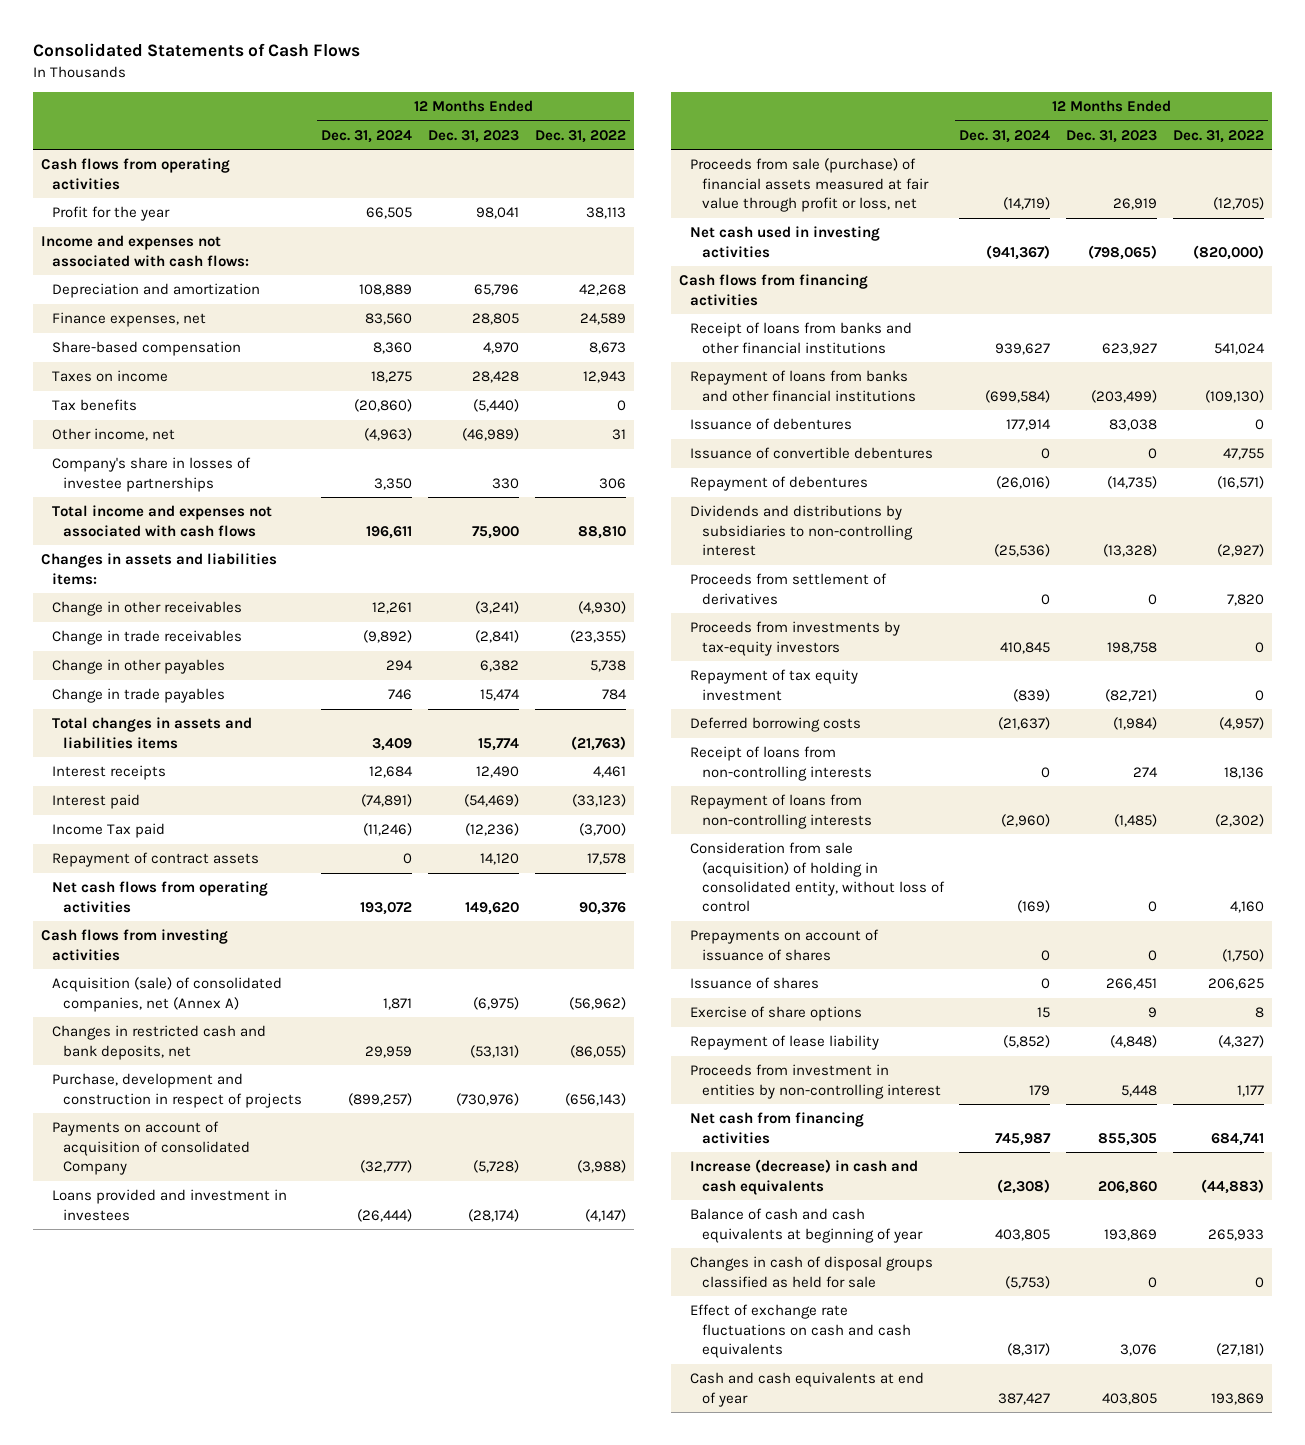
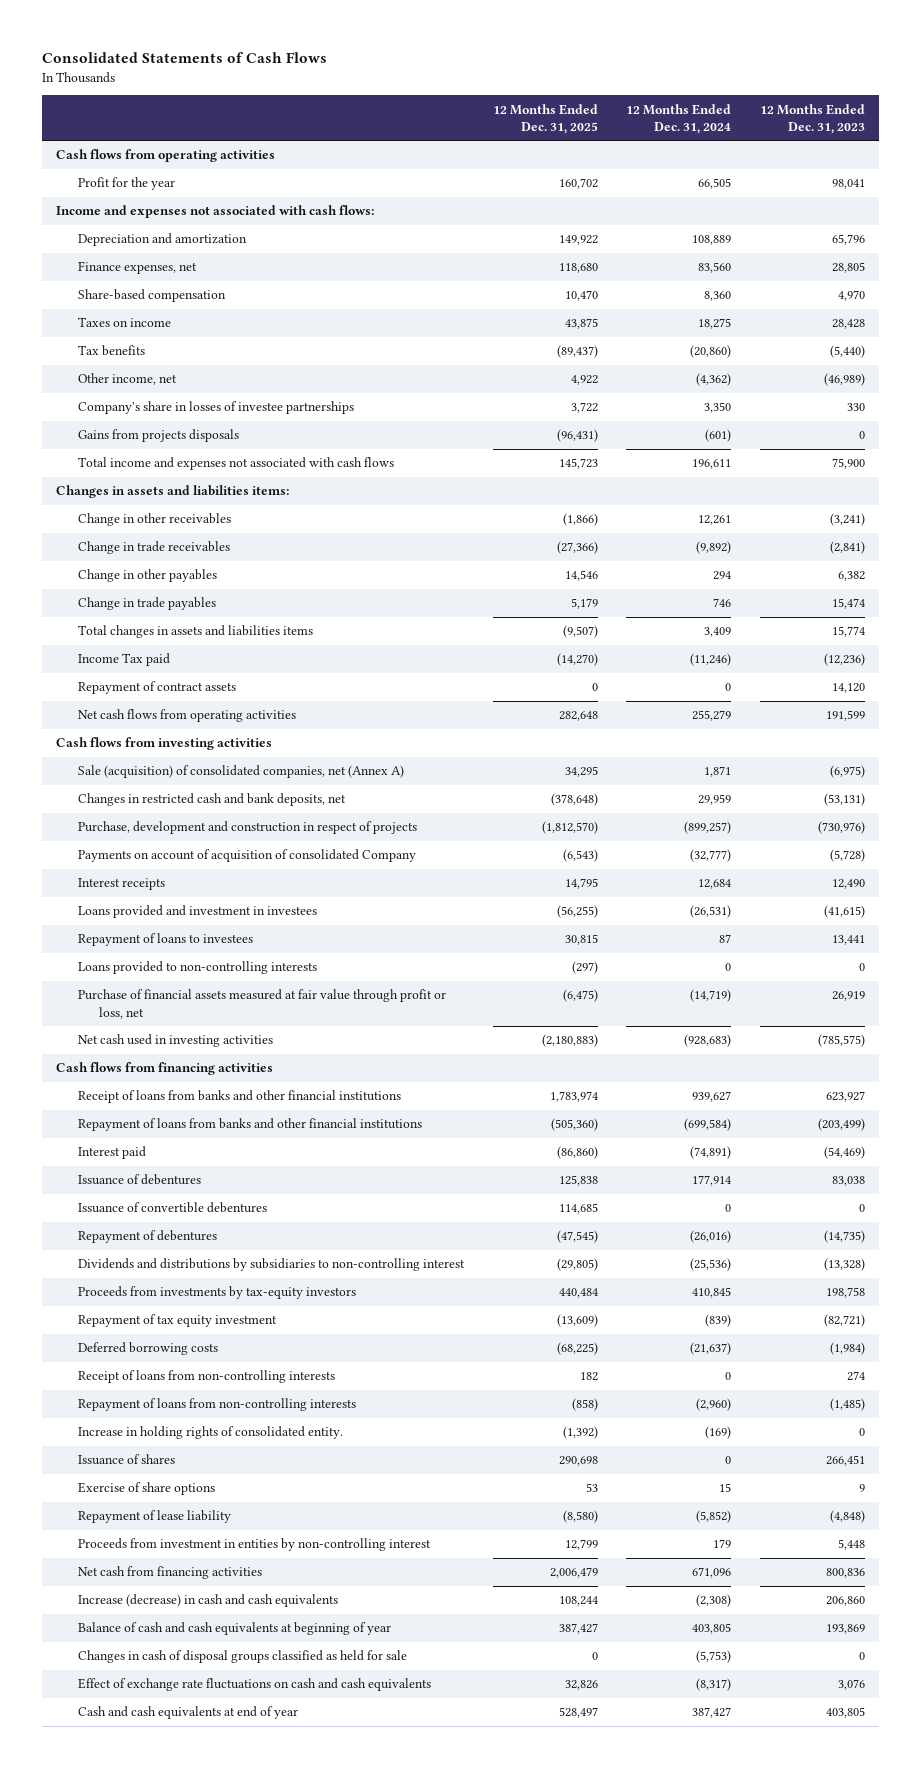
[534,129,626,143] Dec. 31, 2022 -> none
none -> [492,103,598,134] 12 Months Ended Dec. 31, 2025
[364,428,413,442] (4,963) -> [696,373,732,387] (4,362)
none -> [77,429,239,443] Gains from projects disposals
[360,901,413,915] 193,072 -> [692,710,732,722] 255,279
[465,901,520,915] 149,620 -> [825,710,865,722] 191,599
[52,977,283,1012] Acquisition (sale) of consolidated companies, net (Annex A) -> [77,765,404,779] Sale (acquisition) of consolidated companies, net (Annex A)
[52,765,167,781] Interest receipts -> [77,878,165,891] Interest receipts
[357,1208,413,1222] (26,444) -> [690,905,732,919] (26,531)
[468,1208,520,1222] (28,174) -> [823,905,865,919] (41,615)
none -> [77,933,253,947] Repayment of loans to investees
none -> [77,961,317,975] Loans provided to non-controlling interests
[690,158,929,212] Proceeds from sale (purchase) of financial assets measured at fair value through profit or loss, net -> [77,989,446,1019] Purchase of financial assets measured at fair value through profit or loss, net
[986,244,1051,260] (941,367) -> [684,1034,732,1048] (928,683)
[1088,244,1158,260] (798,065) -> [817,1034,865,1048] (785,575)
[52,794,141,810] Interest paid -> [77,1146,146,1160] Interest paid
[690,573,888,605] Proceeds from settlement of derivatives -> none
[690,929,880,961] Prepayments on account of issuance of shares -> none
[690,842,945,913] Consideration from sale (acquisition) of holding in consolidated entity, without loss of control -> [77,1426,343,1440] Increase in holding rights of consolidated entity.
[995,1132,1052,1146] 745,987 -> [692,1567,732,1579] 671,096
[1098,1132,1158,1146] 855,305 -> [825,1568,865,1579] 800,836

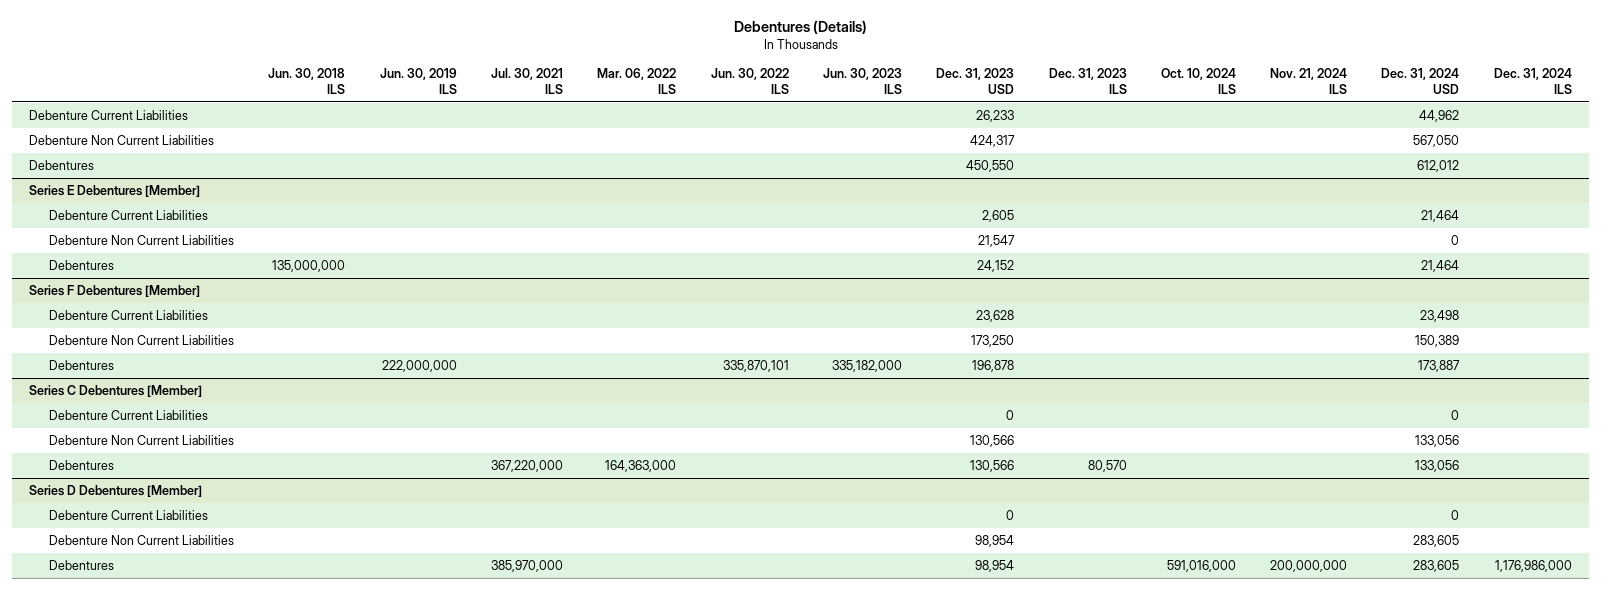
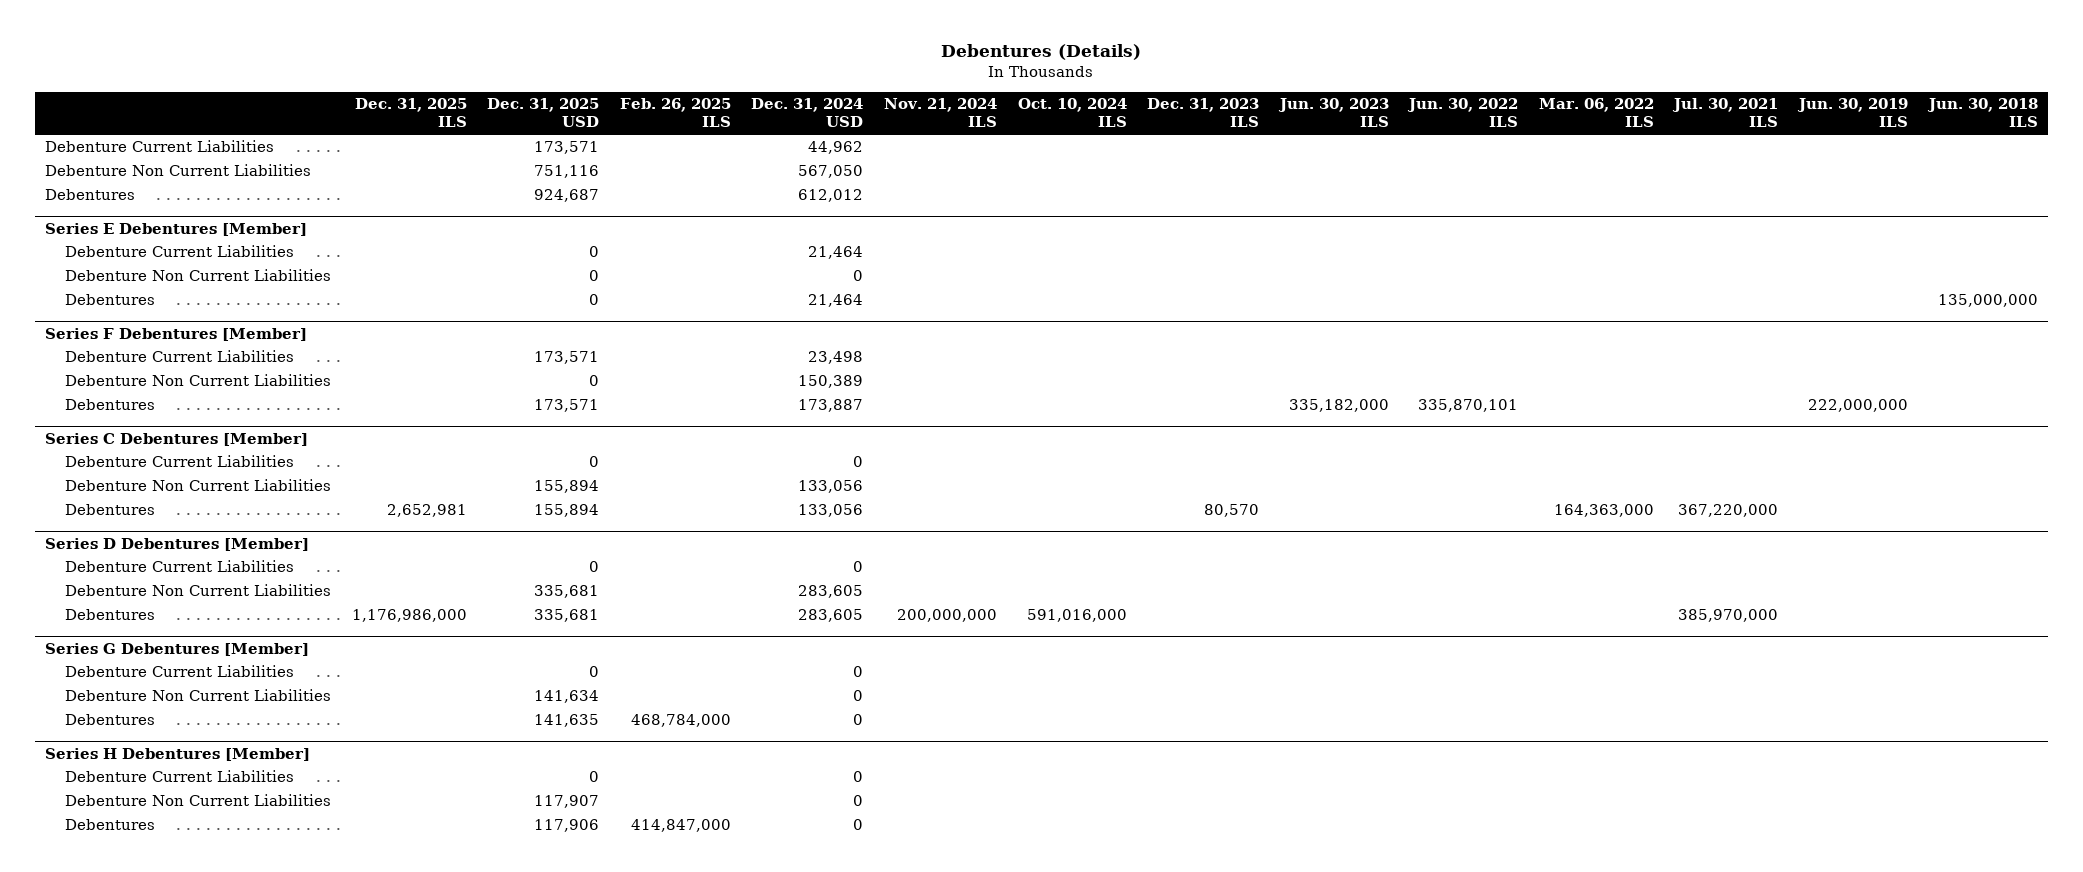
[936,68,1015,95] Dec. 31, 2023 USD -> none
[1493,68,1572,95] Dec. 31, 2024 ILS -> none
none -> [354,98,467,128] Dec. 31, 2025 ILS
none -> [487,98,600,128] Dec. 31, 2025 USD
none -> [619,98,731,128] Feb. 26, 2025 ILS
none -> [44,642,309,656] Series G Debentures [Member]
none -> [64,665,294,678] Debenture Current Liabilities
none -> [64,689,331,702] Debenture Non Current Liabilities
none -> [64,714,155,726] Debentures
none -> [44,747,310,761] Series H Debentures [Member]
none -> [64,770,294,783] Debenture Current Liabilities
none -> [64,794,331,807] Debenture Non Current Liabilities
none -> [64,819,155,831] Debentures

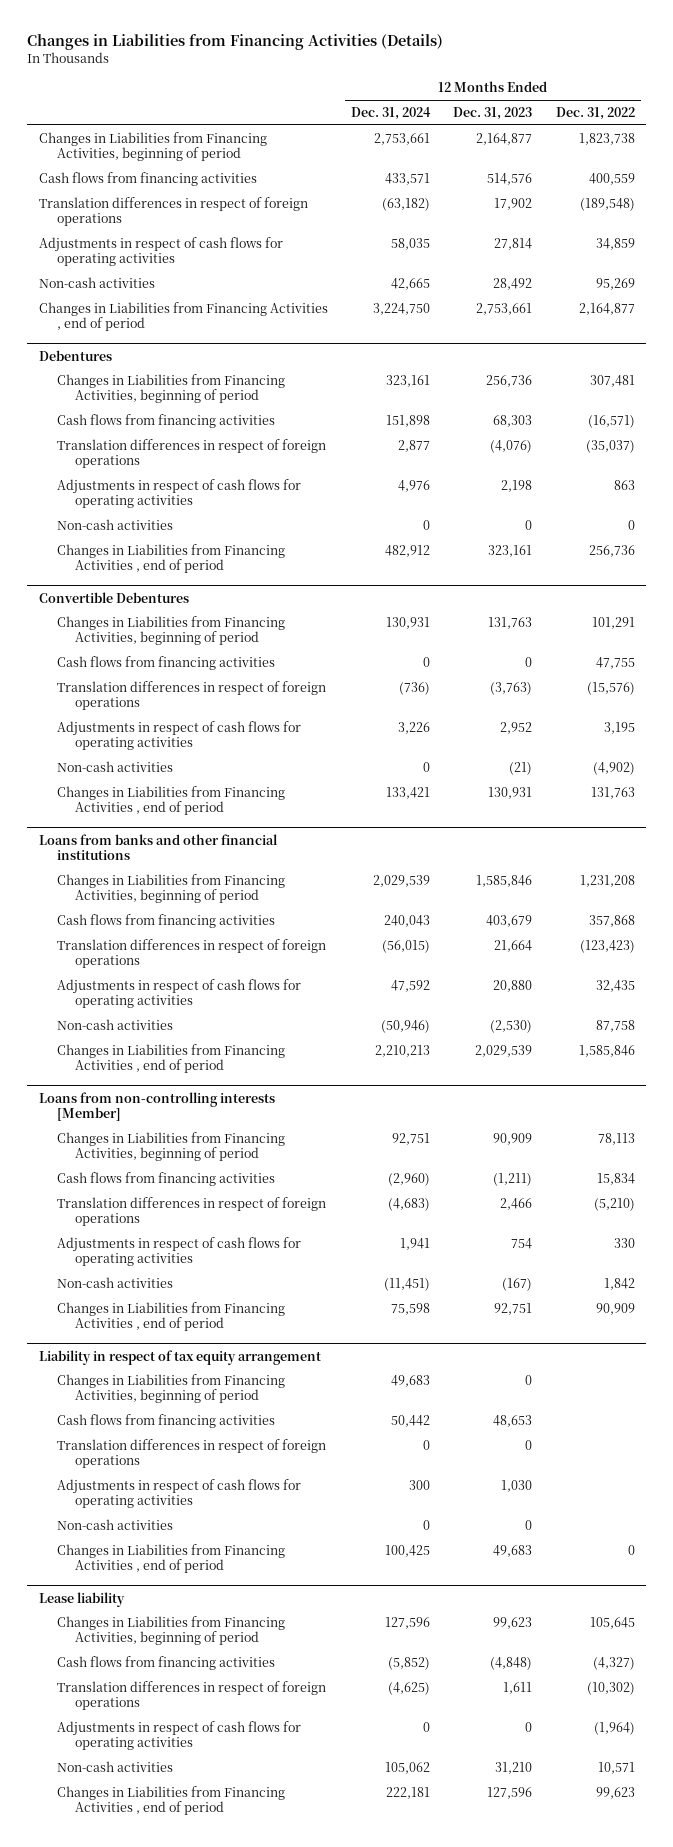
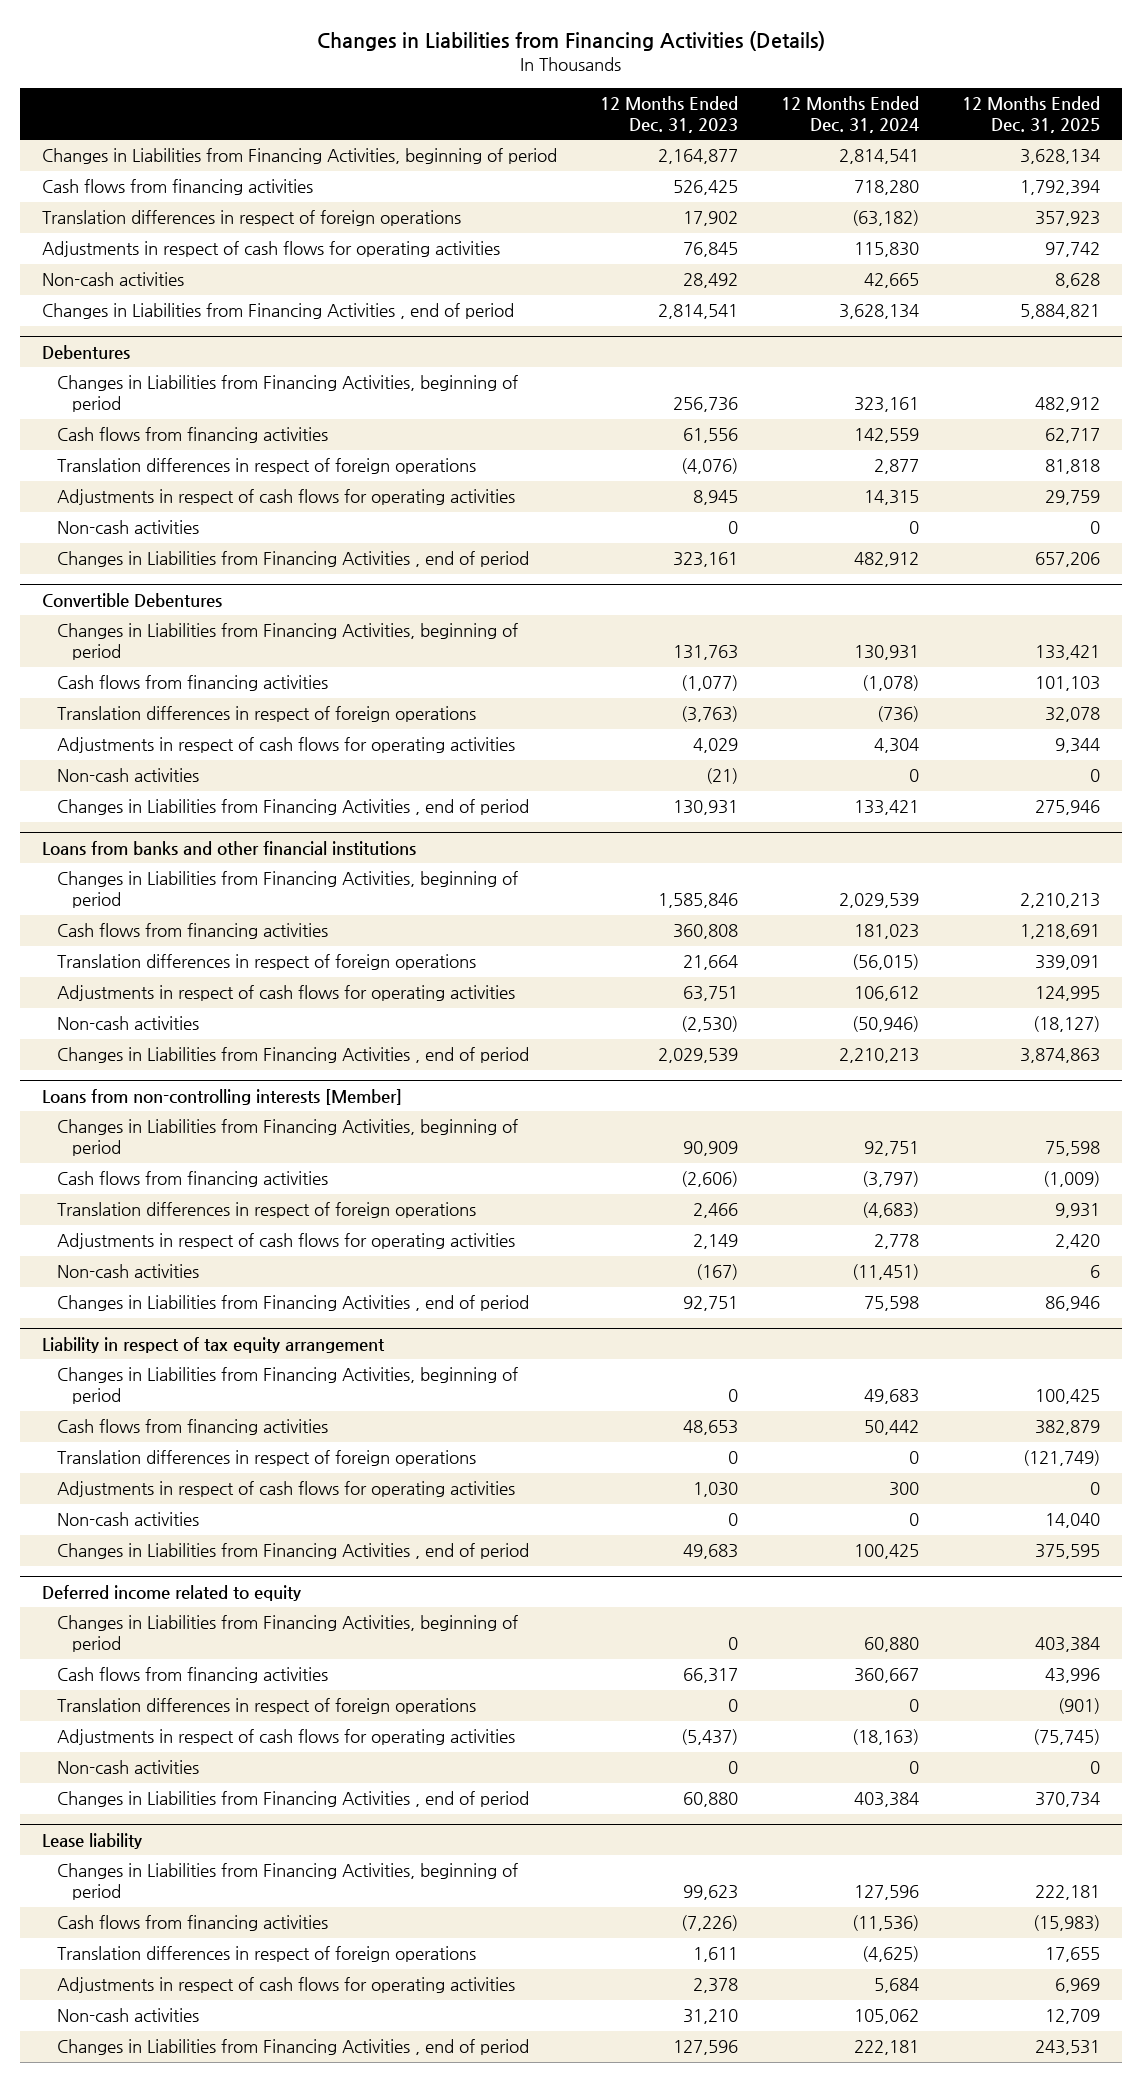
[555,107,635,121] Dec. 31, 2022 -> none
none -> [962,95,1101,133] 12 Months Ended Dec. 31, 2025
[374,132,431,145] 2,753,661 -> [839,149,920,165] 2,814,541
[385,172,431,185] 433,571 -> [854,180,920,196] 718,280
[487,172,533,185] 514,576 -> [672,180,738,196] 526,425
[391,237,431,250] 58,035 -> [854,242,920,258] 115,830
[494,237,533,250] 27,814 -> [682,242,738,258] 76,845
[373,302,431,315] 3,224,750 -> [839,304,920,320] 3,628,134
[476,302,533,315] 2,753,661 -> [657,304,738,320] 2,814,541
[386,414,431,427] 151,898 -> [854,428,920,444] 142,559
[493,414,533,427] 68,303 -> [682,428,738,444] 61,556
[398,479,431,492] 4,976 -> [864,490,920,506] 14,315
[501,479,533,492] 2,198 -> [692,490,738,506] 8,945
[423,656,431,667] 0 -> [862,675,920,692] (1,078)
[525,656,533,667] 0 -> [680,675,738,692] (1,077)
[398,721,431,734] 3,226 -> [874,738,920,754] 4,304
[500,721,533,734] 2,952 -> [692,738,738,754] 4,029
[384,914,431,927] 240,043 -> [854,924,920,940] 181,023
[486,914,533,927] 403,679 -> [672,924,738,940] 360,808
[391,979,431,992] 47,592 -> [854,986,920,1002] 106,612
[493,979,533,992] 20,880 -> [682,986,738,1002] 63,751
[388,1172,431,1186] (2,960) -> [862,1171,920,1188] (3,797)
[493,1172,533,1186] (1,211) -> [680,1171,738,1188] (2,606)
[400,1237,431,1250] 1,941 -> [874,1234,920,1250] 2,778
[511,1237,533,1249] 754 -> [692,1234,738,1250] 2,149
none -> [41,1584,301,1601] Deferred income related to equity
none -> [57,1615,519,1653] Changes in Liabilities from Financing Activities, beginning of period
none -> [57,1667,329,1684] Cash flows from financing activities
none -> [57,1698,477,1715] Translation differences in respect of foreign operations
none -> [57,1729,516,1746] Adjustments in respect of cash flows for operating activities
none -> [57,1760,200,1775] Non-cash activities
none -> [57,1791,530,1808] Changes in Liabilities from Financing Activities , end of period
[388,1656,431,1670] (5,852) -> [852,1915,920,1932] (11,536)
[490,1656,533,1670] (4,848) -> [680,1915,738,1932] (7,226)
[423,1721,431,1732] 0 -> [874,1978,920,1994] 5,684
[525,1721,533,1732] 0 -> [692,1978,738,1994] 2,378

